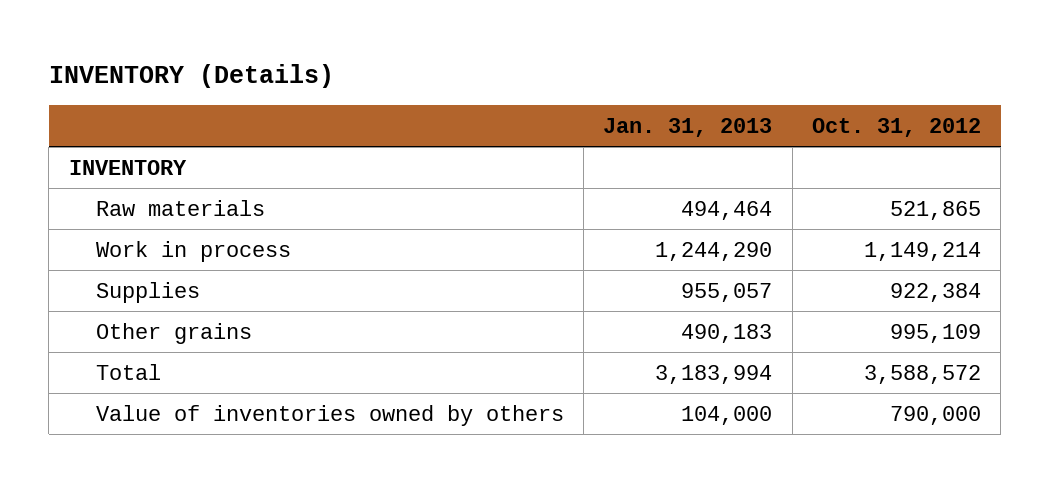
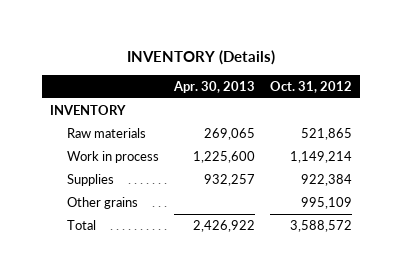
[603,117,773,137] Jan. 31, 2013 -> none
none -> [173,80,256,93] Apr. 30, 2013
[95,404,564,426] Value of inventories owned by others -> none

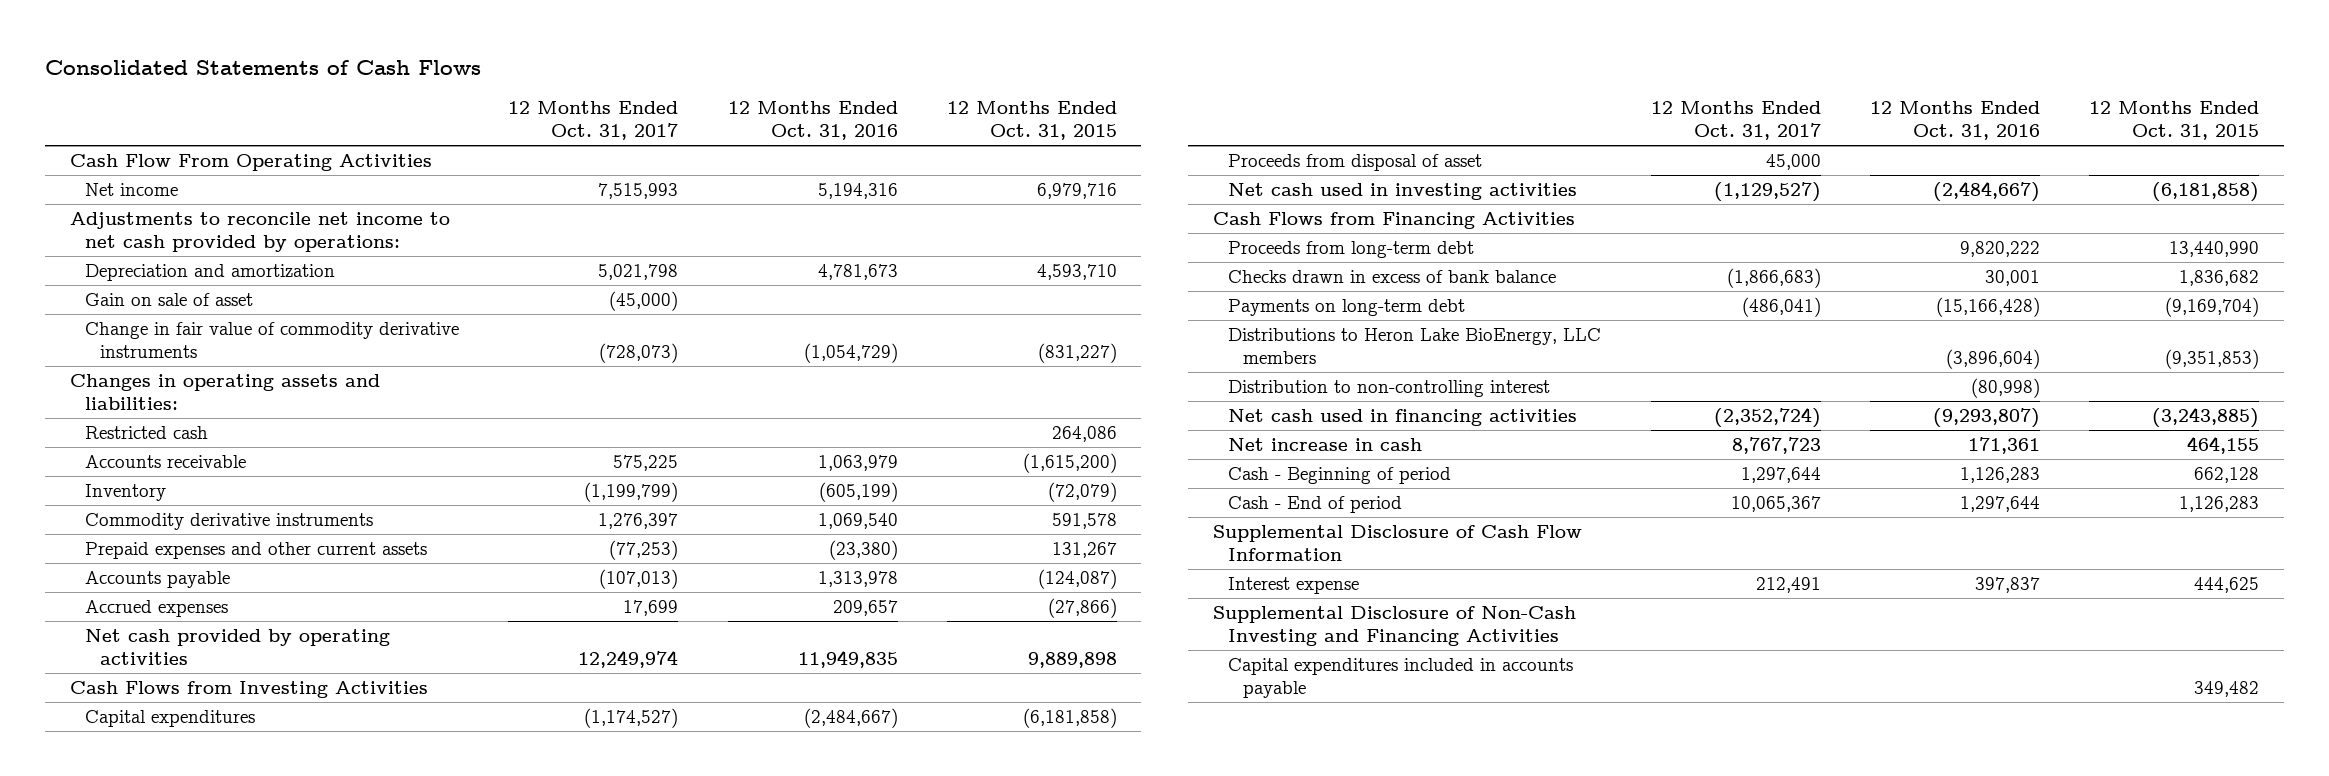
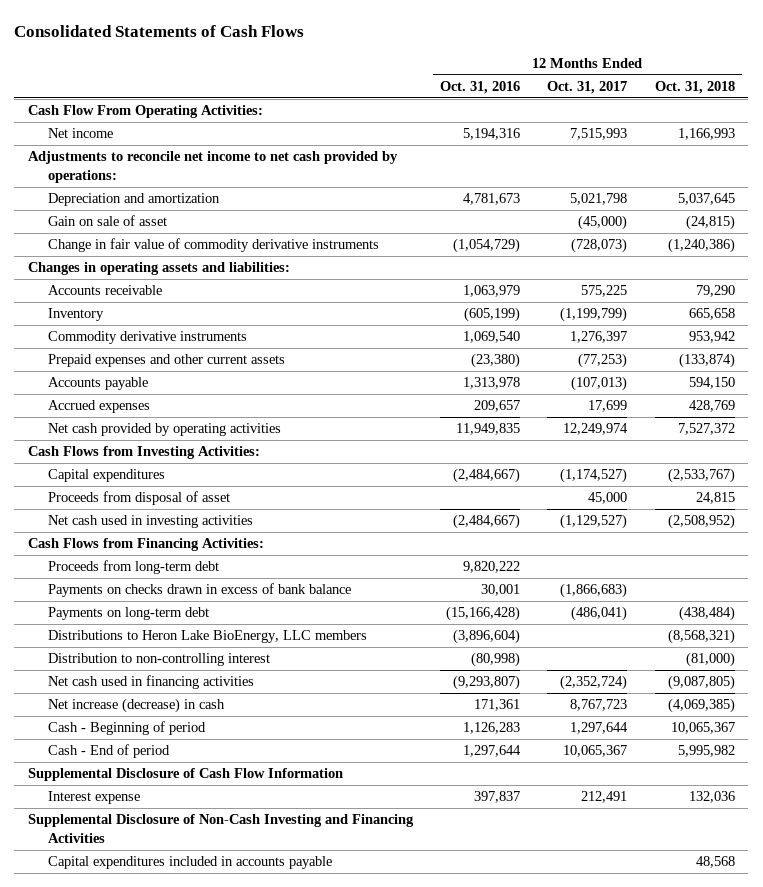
[946,101,1117,141] 12 Months Ended Oct. 31, 2015 -> none
none -> [654,81,735,95] Oct. 31, 2018
[70,154,433,172] Cash Flow From Operating Activities -> [27,105,263,119] Cash Flow From Operating Activities:
[85,426,209,440] Restricted cash -> none
[70,681,429,699] Cash Flows from Investing Activities -> [27,446,260,460] Cash Flows from Investing Activities:
[1212,212,1575,230] Cash Flows from Financing Activities -> [27,538,264,552] Cash Flows from Financing Activities:
[1227,270,1556,284] Checks drawn in excess of bank balance -> [47,583,351,598] Payments on checks drawn in excess of bank balance
[1227,438,1422,452] Net increase in cash -> [47,698,225,714] Net increase (decrease) in cash

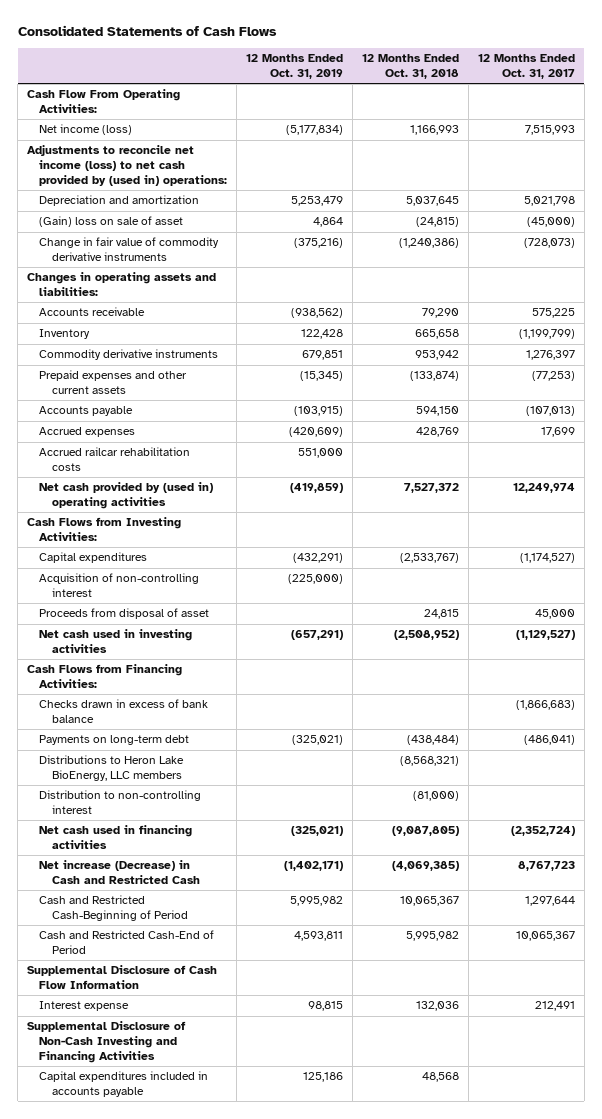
[440,81,521,95] Oct. 31, 2016 -> none
none -> [246,54,344,80] 12 Months Ended Oct. 31, 2019
[47,128,113,139] Net income -> [39,124,133,136] Net income (loss)
[27,151,398,184] Adjustments to reconcile net income to net cash provided by operations: -> [26,145,228,186] Adjustments to reconcile net income (loss) to net cash provided by (used in) operations:
[47,215,167,227] Gain on sale of asset -> [39,216,184,228] (Gain) loss on sale of asset
none -> [39,447,191,472] Accrued railcar rehabilitation costs
[47,423,281,437] Net cash provided by operating activities -> [39,482,214,510] Net cash provided by (used in) operating activities
none -> [39,573,200,598] Acquisition of non-controlling interest
[47,560,219,575] Proceeds from long-term debt -> none
[47,583,351,598] Payments on checks drawn in excess of bank balance -> [39,699,209,724] Checks drawn in excess of bank balance
[47,698,225,714] Net increase (decrease) in cash -> [39,860,200,885] Net increase (Decrease) in Cash and Restricted Cash
[47,721,206,736] Cash - Beginning of period -> [39,895,188,922] Cash and Restricted Cash-Beginning of Period
[47,744,170,759] Cash - End of period -> [39,930,215,955] Cash and Restricted Cash-End of Period

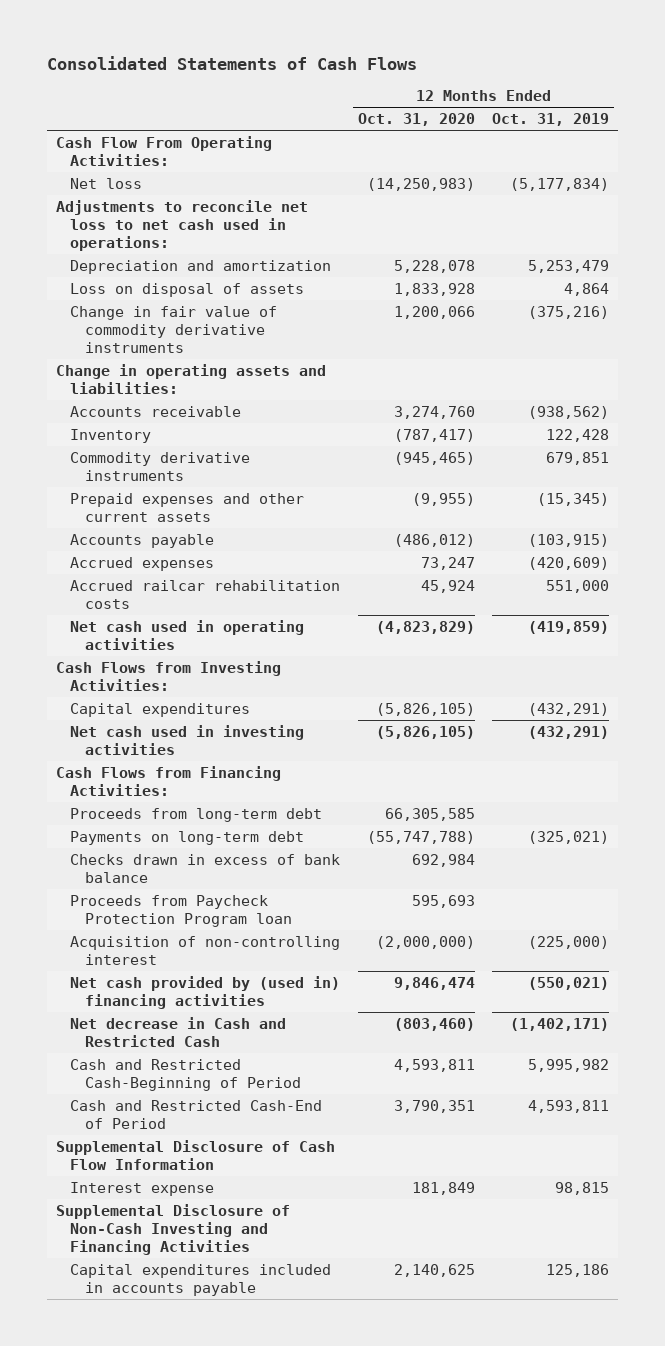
[361,54,459,80] 12 Months Ended Oct. 31, 2018 -> none
[477,54,575,80] 12 Months Ended Oct. 31, 2017 -> none
none -> [357,112,475,126] Oct. 31, 2020
[39,124,133,136] Net income (loss) -> [70,177,143,189] Net loss
[26,145,228,186] Adjustments to reconcile net income (loss) to net cash provided by (used in) operations: -> [55,199,308,252] Adjustments to reconcile net loss to net cash used in operations:
[39,216,184,228] (Gain) loss on sale of asset -> [70,282,305,297] Loss on disposal of assets
[26,272,216,297] Changes in operating assets and liabilities: -> [55,363,326,394] Change in operating assets and liabilities:
[39,482,214,510] Net cash provided by (used in) operating activities -> [70,619,305,650] Net cash used in operating activities
[39,608,210,620] Proceeds from disposal of asset -> none
[291,630,344,641] (657,291) -> [528,725,610,739] (432,291)
none -> [70,807,323,822] Proceeds from long-term debt
[39,755,185,782] Distributions to Heron Lake BioEnergy, LLC members -> none
[39,790,202,815] Distribution to non-controlling interest -> none
[39,699,209,724] Checks drawn in excess of bank balance -> [70,853,341,883] Checks drawn in excess of bank balance
none -> [70,894,292,927] Proceeds from Paycheck Protection Program loan
[39,573,200,598] Acquisition of non-controlling interest -> [70,935,341,965] Acquisition of non-controlling interest
[39,825,193,850] Net cash used in financing activities -> [70,975,341,1009] Net cash provided by (used in) financing activities
[291,826,344,837] (325,021) -> [528,976,610,990] (550,021)
[39,860,200,885] Net increase (Decrease) in Cash and Restricted Cash -> [70,1016,287,1047] Net decrease in Cash and Restricted Cash

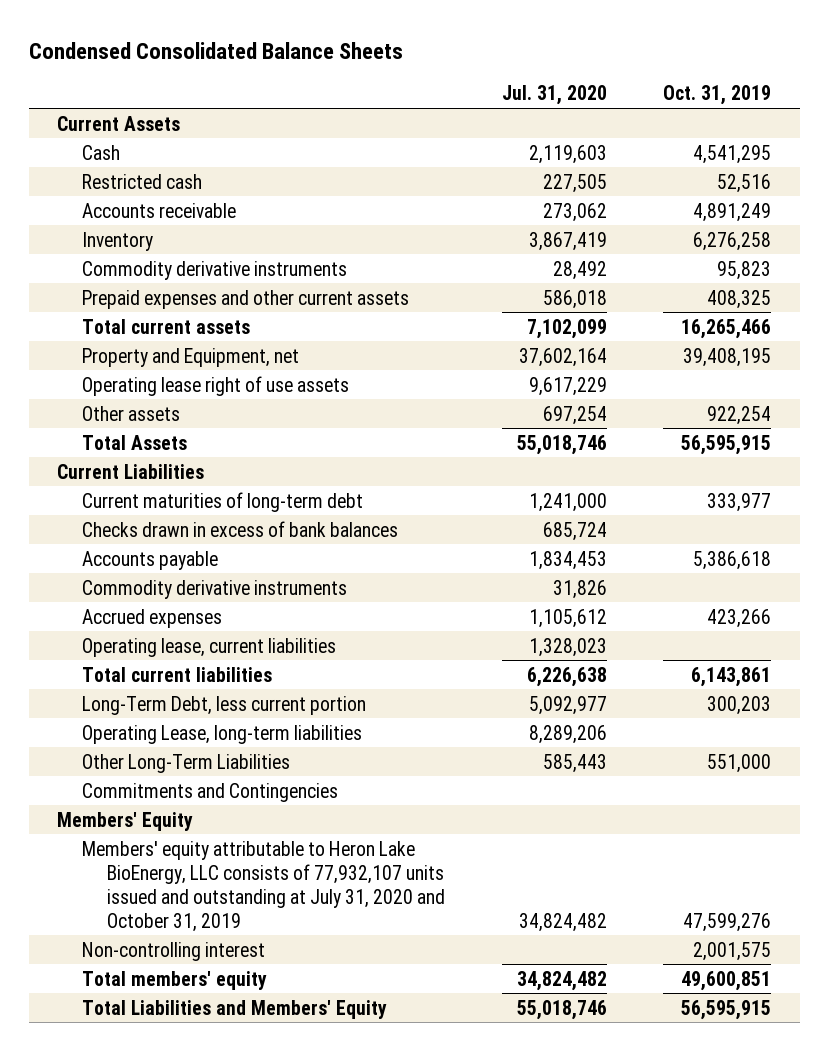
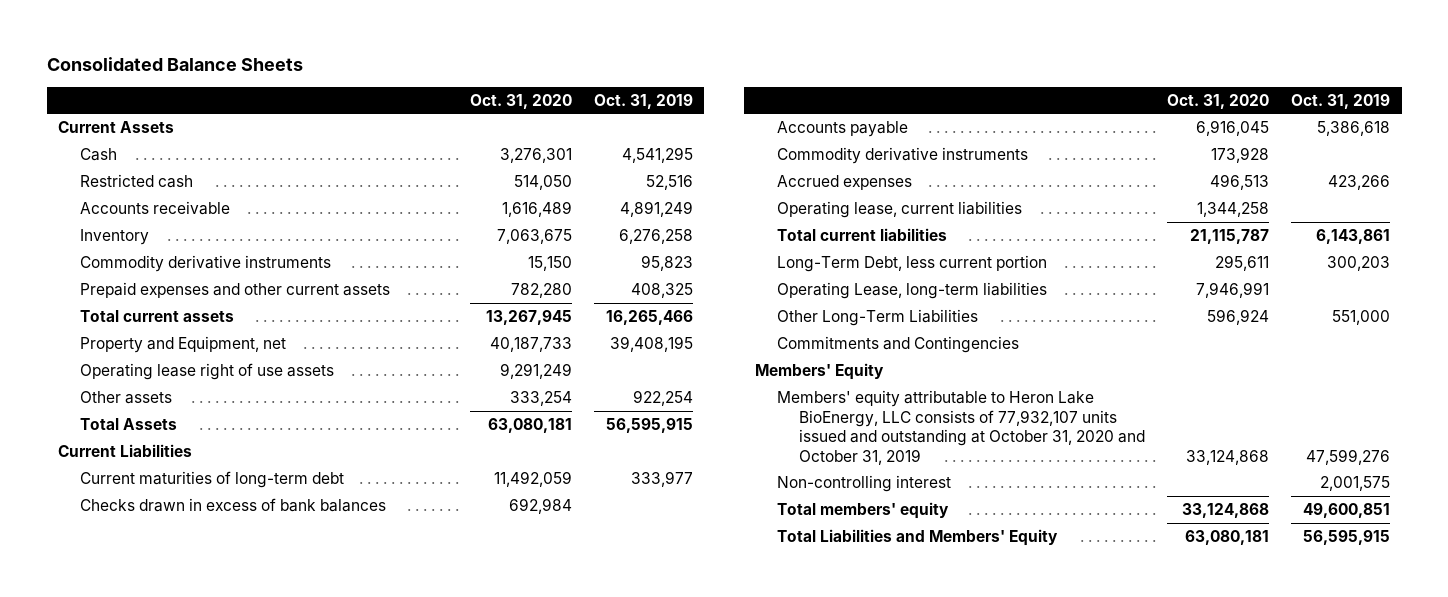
[28,42,403,60] Condensed Consolidated Balance Sheets -> [46,57,303,72] Consolidated Balance Sheets
[501,85,607,106] Jul. 31, 2020 -> none
none -> [470,93,573,109] Oct. 31, 2020
[82,840,446,932] Members' equity attributable to Heron Lake BioEnergy, LLC consists of 77,932,107 units issued and outstanding at July 31, 2020 and October 31, 2019 -> [776,390,1145,465] Members' equity attributable to Heron Lake BioEnergy, LLC consists of 77,932,107 units issued and outstanding at October 31, 2020 and October 31, 2019

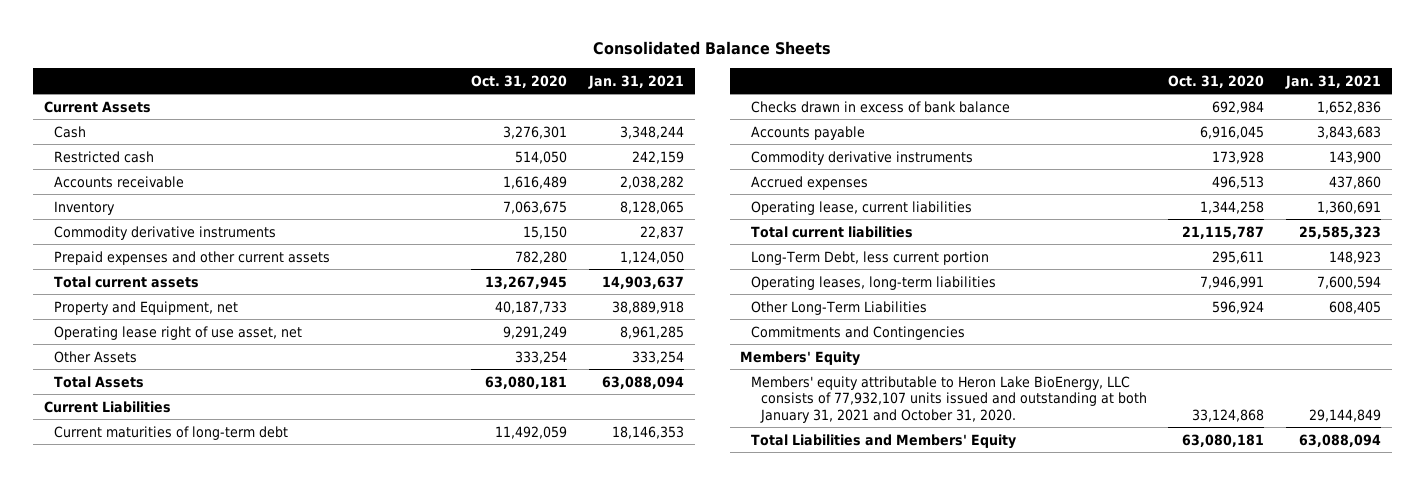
[594,93,694,109] Oct. 31, 2019 -> none
none -> [588,74,685,89] Jan. 31, 2021
[79,363,334,381] Operating lease right of use assets -> [53,325,302,340] Operating lease right of use asset, net
[79,391,172,405] Other assets -> [53,350,137,363] Other Assets
[79,498,386,513] Checks drawn in excess of bank balances -> [750,100,1010,113] Checks drawn in excess of bank balance
[776,282,1047,300] Operating Lease, long-term liabilities -> [750,275,996,290] Operating leases, long-term liabilities
[776,475,951,493] Non-controlling interest -> none
[776,502,949,520] Total members' equity -> none
[776,390,1145,465] Members' equity attributable to Heron Lake BioEnergy, LLC consists of 77,932,107 units issued and outstanding at October 31, 2020 and October 31, 2019 -> [750,375,1147,423] Members' equity attributable to Heron Lake BioEnergy, LLC consists of 77,932,107 units issued and outstanding at both January 31, 2021 and October 31, 2020.

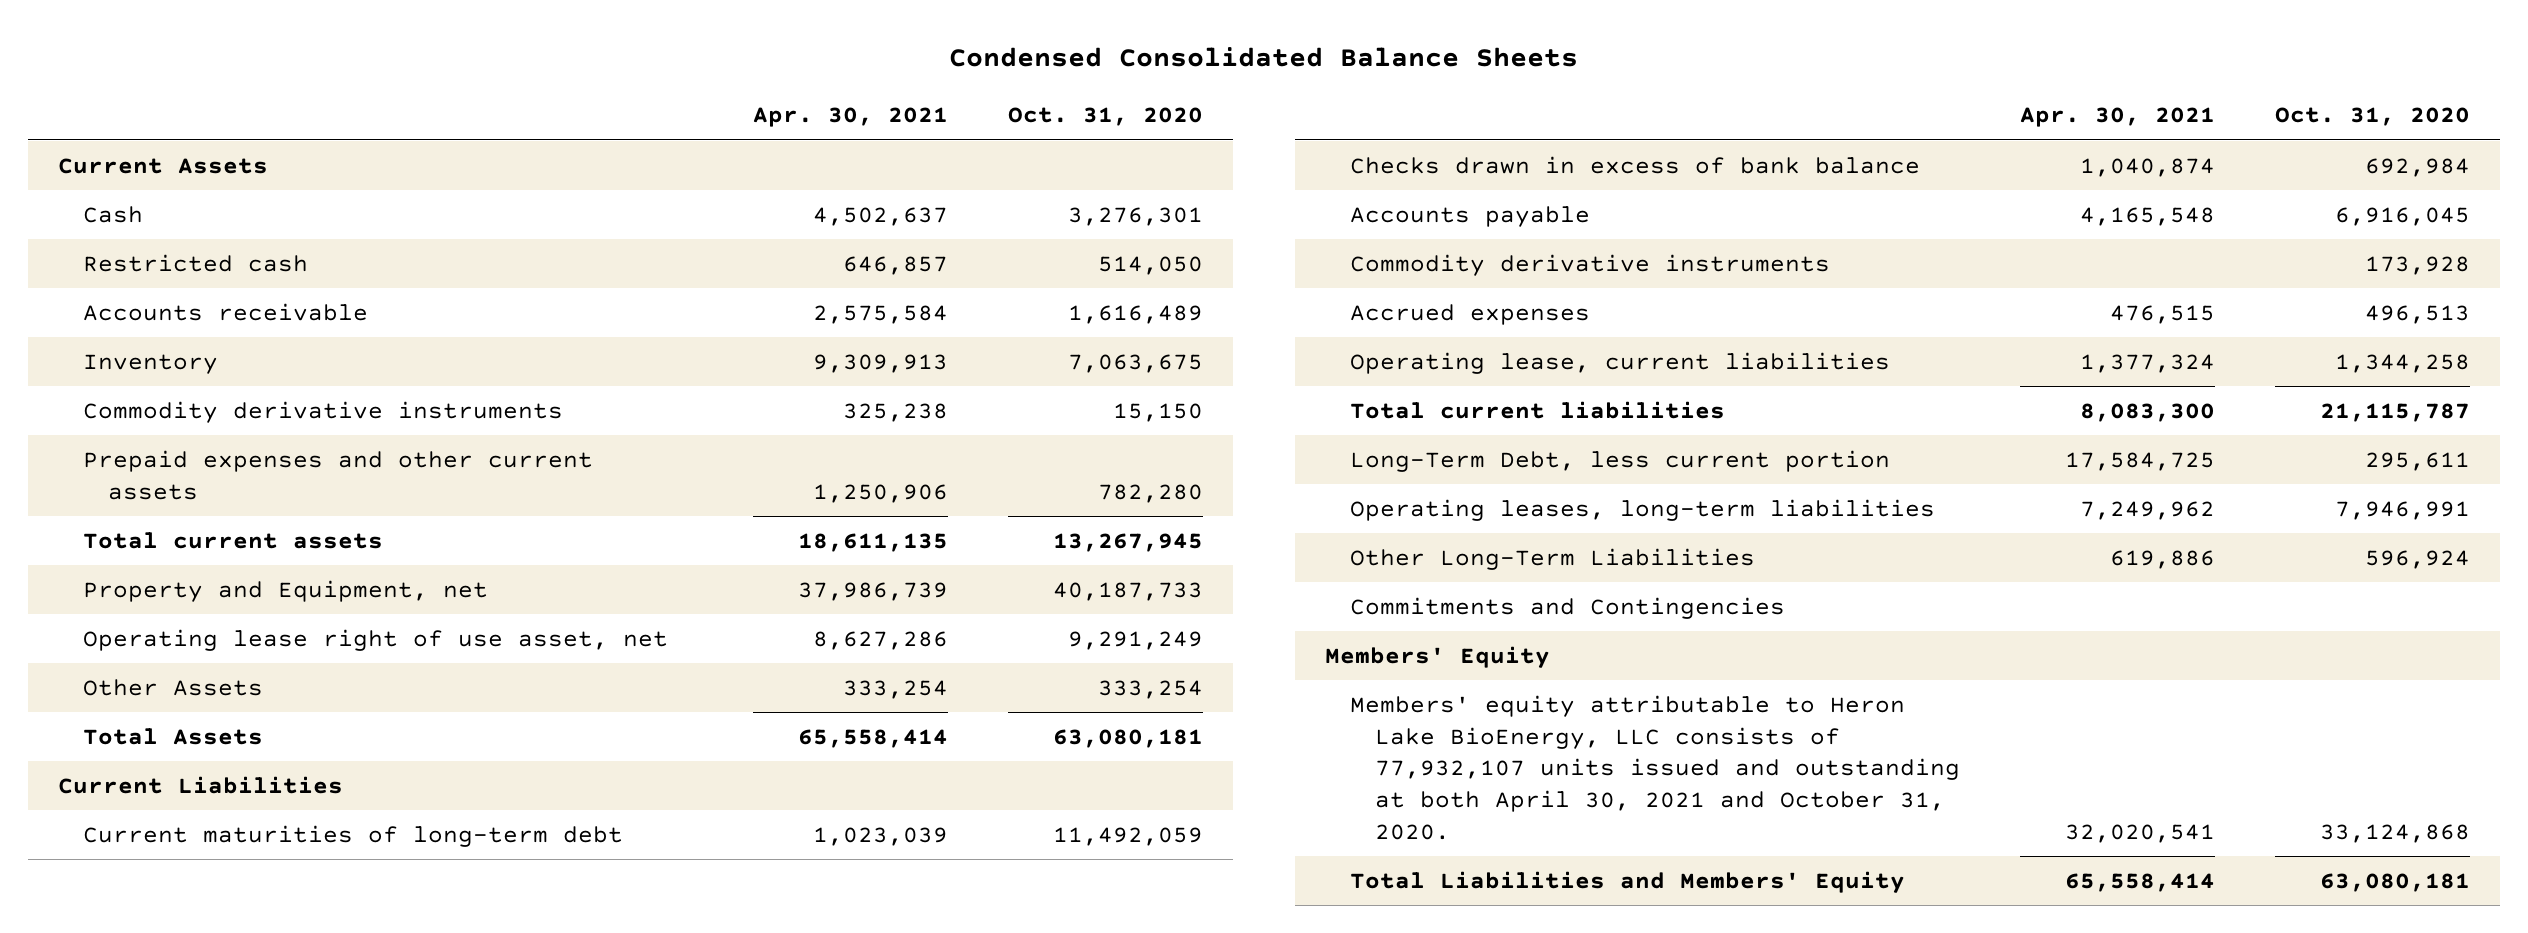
[593,41,832,56] Consolidated Balance Sheets -> [948,46,1578,67] Condensed Consolidated Balance Sheets
[588,74,685,89] Jan. 31, 2021 -> none
none -> [752,107,948,128] Apr. 30, 2021
[750,375,1147,423] Members' equity attributable to Heron Lake BioEnergy, LLC consists of 77,932,107 units issued and outstanding at both January 31, 2021 and October 31, 2020. -> [1349,694,1960,841] Members' equity attributable to Heron Lake BioEnergy, LLC consists of 77,932,107 units issued and outstanding at both April 30, 2021 and October 31, 2020.

